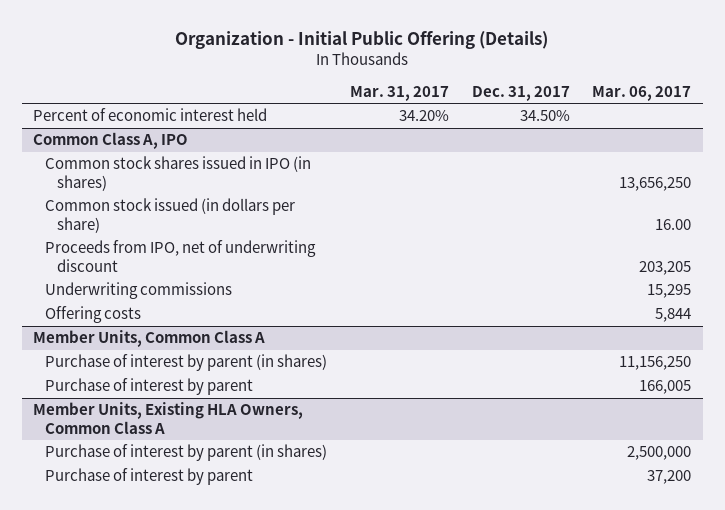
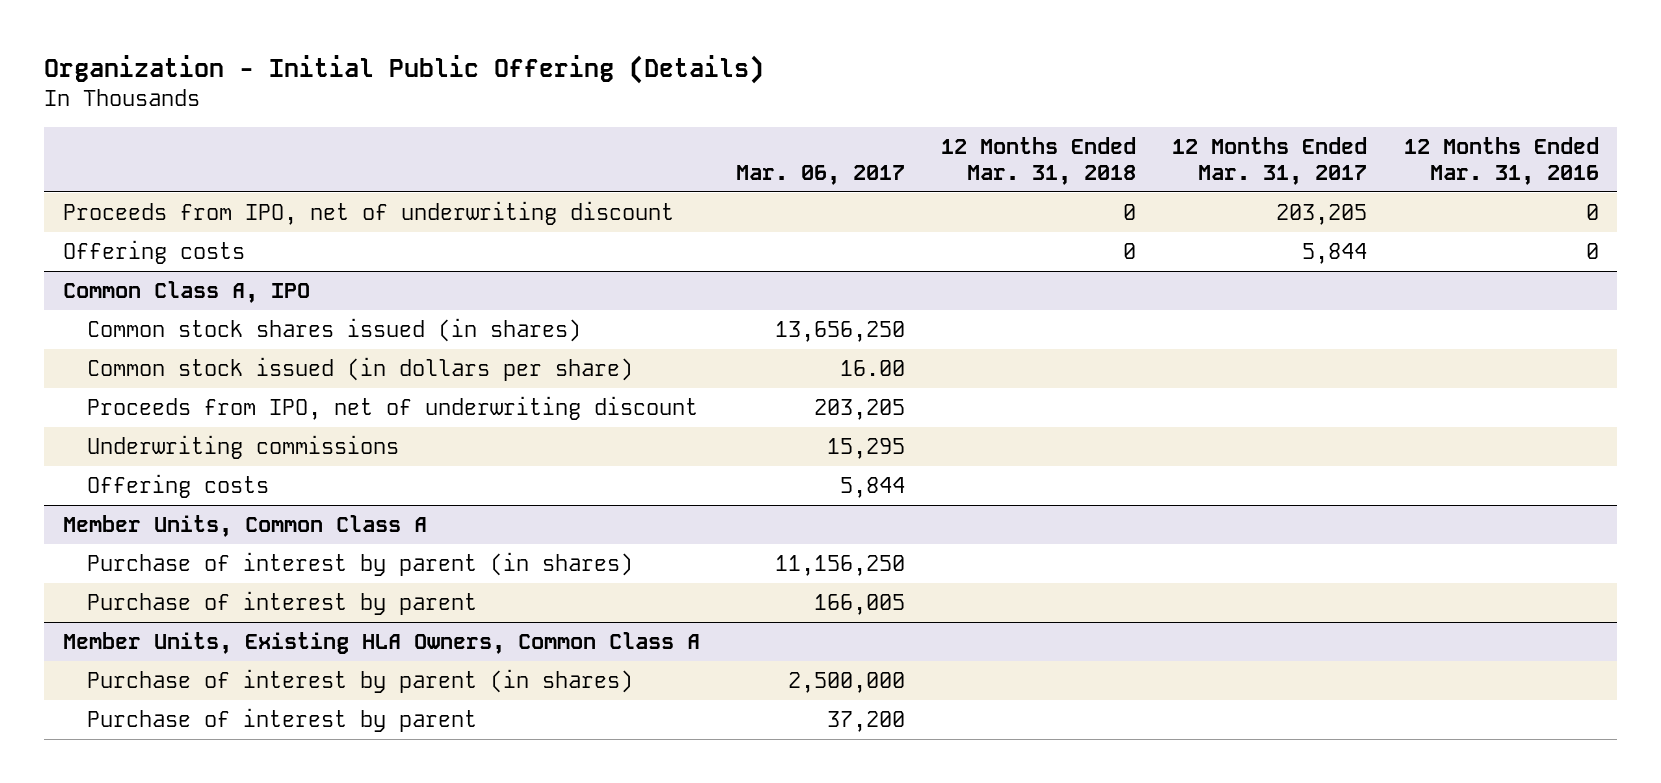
[349,85,449,101] Mar. 31, 2017 -> none
[471,85,570,101] Dec. 31, 2017 -> none
none -> [941,137,1137,185] 12 Months Ended Mar. 31, 2018
none -> [1172,137,1368,185] 12 Months Ended Mar. 31, 2017
none -> [1403,137,1599,185] 12 Months Ended Mar. 31, 2016
[33,108,268,122] Percent of economic interest held -> none
none -> [62,200,674,225] Proceeds from IPO, net of underwriting discount
none -> [62,239,245,264] Offering costs
[44,156,311,191] Common stock shares issued in IPO (in shares) -> [86,317,581,342] Common stock shares issued (in shares)

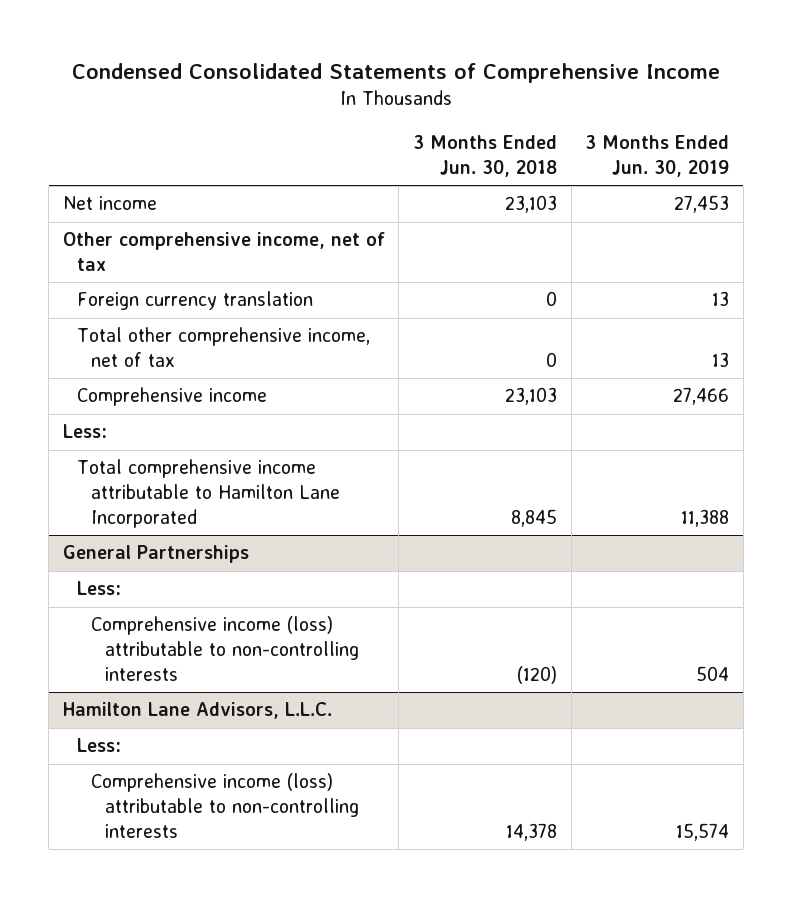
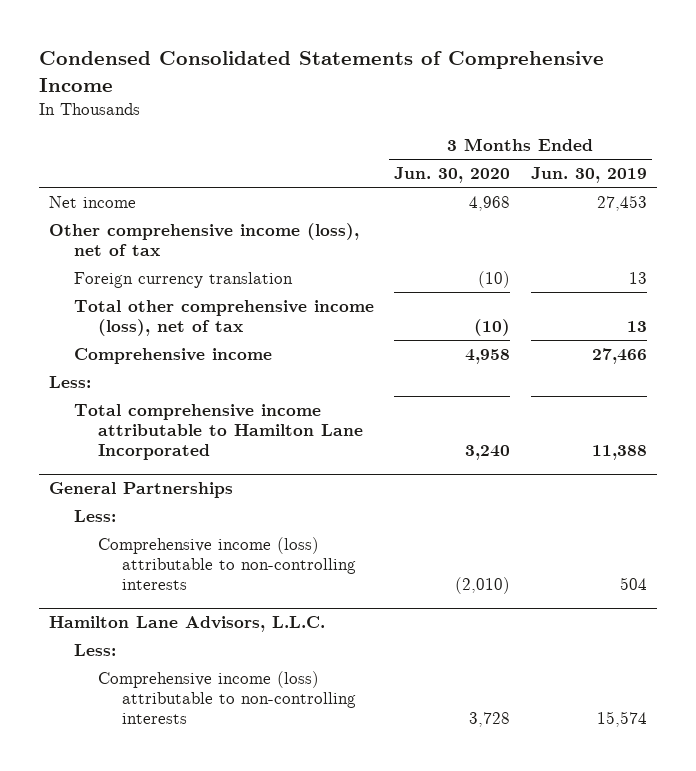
[413,135,558,178] 3 Months Ended Jun. 30, 2018 -> none
none -> [394,167,511,184] Jun. 30, 2020
[62,232,385,272] Other comprehensive income, net of tax -> [49,222,360,256] Other comprehensive income (loss), net of tax
[76,327,370,368] Total other comprehensive income, net of tax -> [73,299,374,336] Total other comprehensive income (loss), net of tax

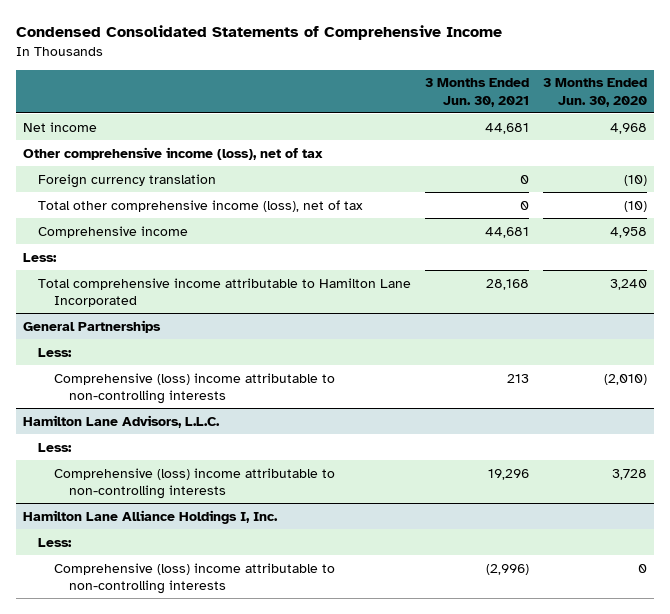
[530,167,647,184] Jun. 30, 2019 -> none
none -> [425,78,530,107] 3 Months Ended Jun. 30, 2021
[97,536,357,590] Comprehensive income (loss) attributable to non-controlling interests -> [53,372,335,404] Comprehensive (loss) income attributable to non-controlling interests
[97,670,357,724] Comprehensive income (loss) attributable to non-controlling interests -> [53,467,335,499] Comprehensive (loss) income attributable to non-controlling interests
none -> [22,509,278,524] Hamilton Lane Alliance Holdings I, Inc.
none -> [38,537,73,547] Less:
none -> [53,562,335,594] Comprehensive (loss) income attributable to non-controlling interests

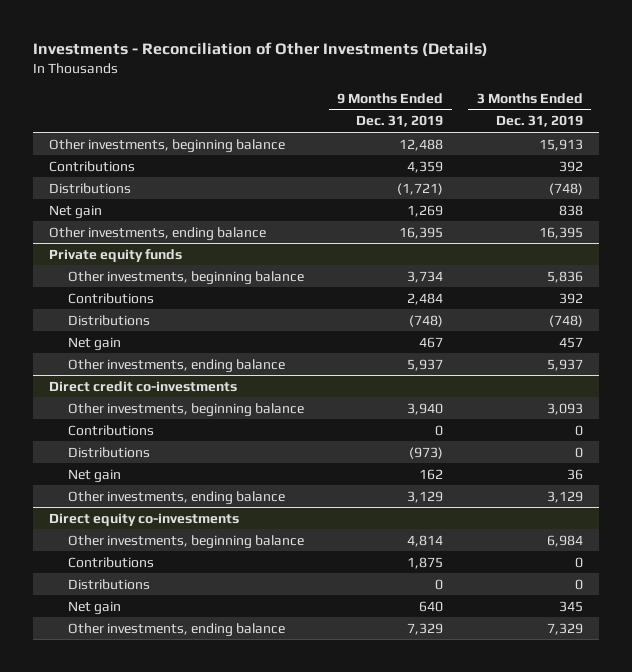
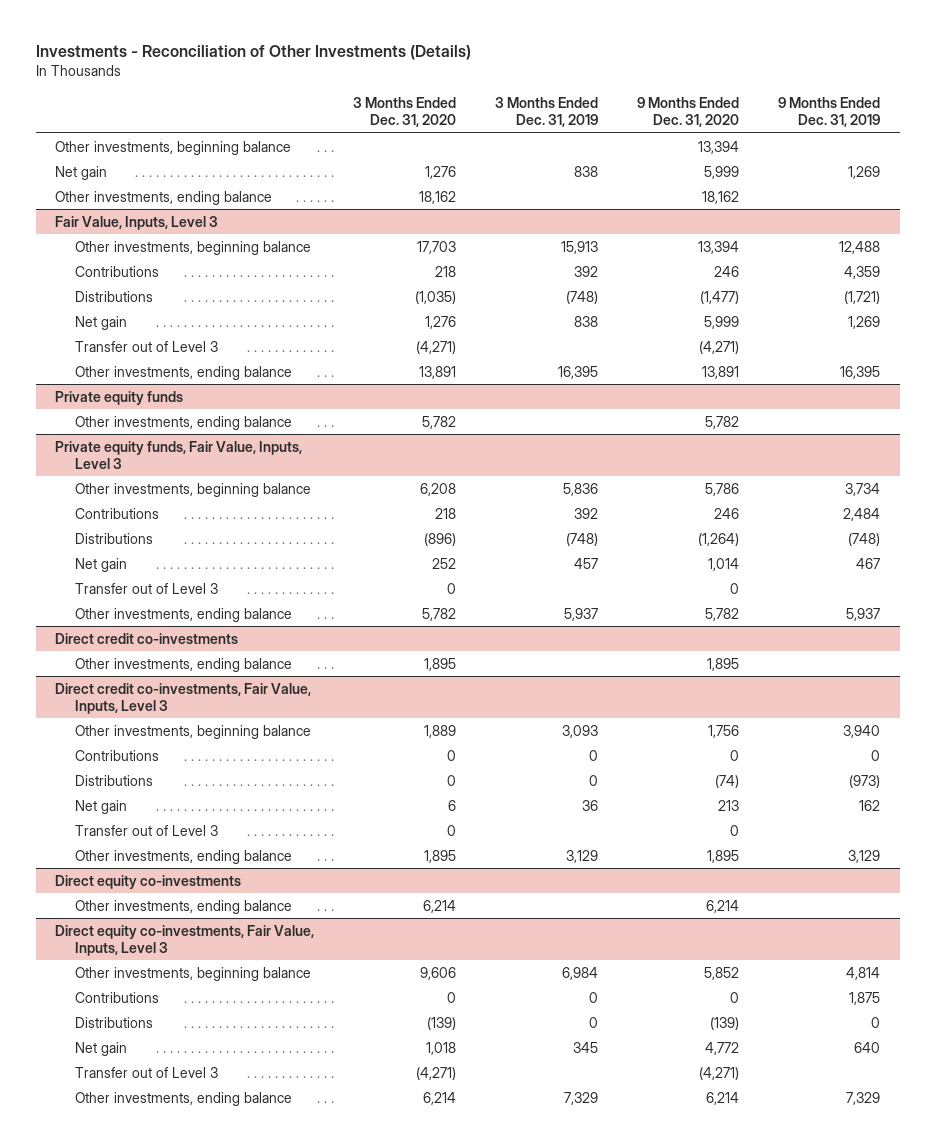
none -> [353,96,457,128] 3 Months Ended Dec. 31, 2020
none -> [637,96,740,128] 9 Months Ended Dec. 31, 2020
none -> [55,140,292,155] Other investments, beginning balance
none -> [55,165,108,180] Net gain
none -> [55,190,273,205] Other investments, ending balance
none -> [55,215,219,230] Fair Value, Inputs, Level 3
none -> [75,340,219,352] Transfer out of Level 3
none -> [75,415,293,430] Other investments, ending balance
none -> [55,440,303,470] Private equity funds, Fair Value, Inputs, Level 3
none -> [75,582,219,594] Transfer out of Level 3
none -> [75,657,293,672] Other investments, ending balance
none -> [55,682,312,715] Direct credit co-investments, Fair Value, Inputs, Level 3
none -> [75,824,219,836] Transfer out of Level 3
none -> [75,899,293,914] Other investments, ending balance
none -> [55,924,315,957] Direct equity co-investments, Fair Value, Inputs, Level 3
none -> [75,1066,219,1078] Transfer out of Level 3

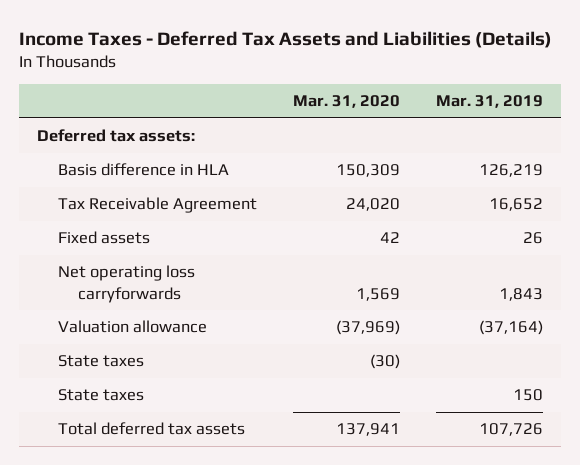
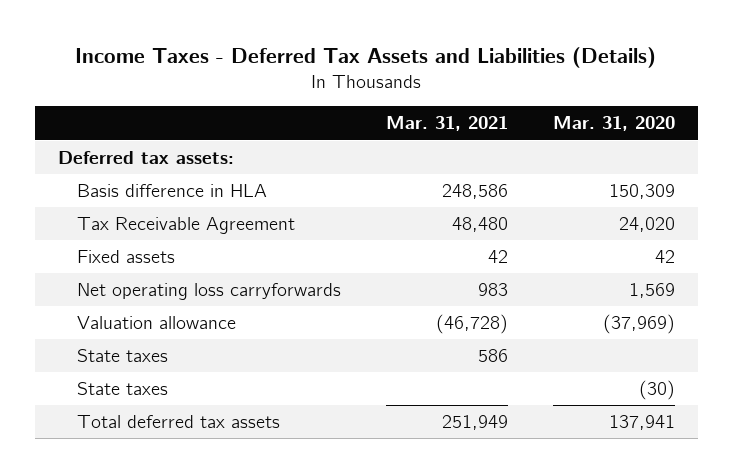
[435,95,543,109] Mar. 31, 2019 -> none
none -> [385,116,508,132] Mar. 31, 2021
[57,355,144,368] State taxes -> [76,382,168,396] State taxes

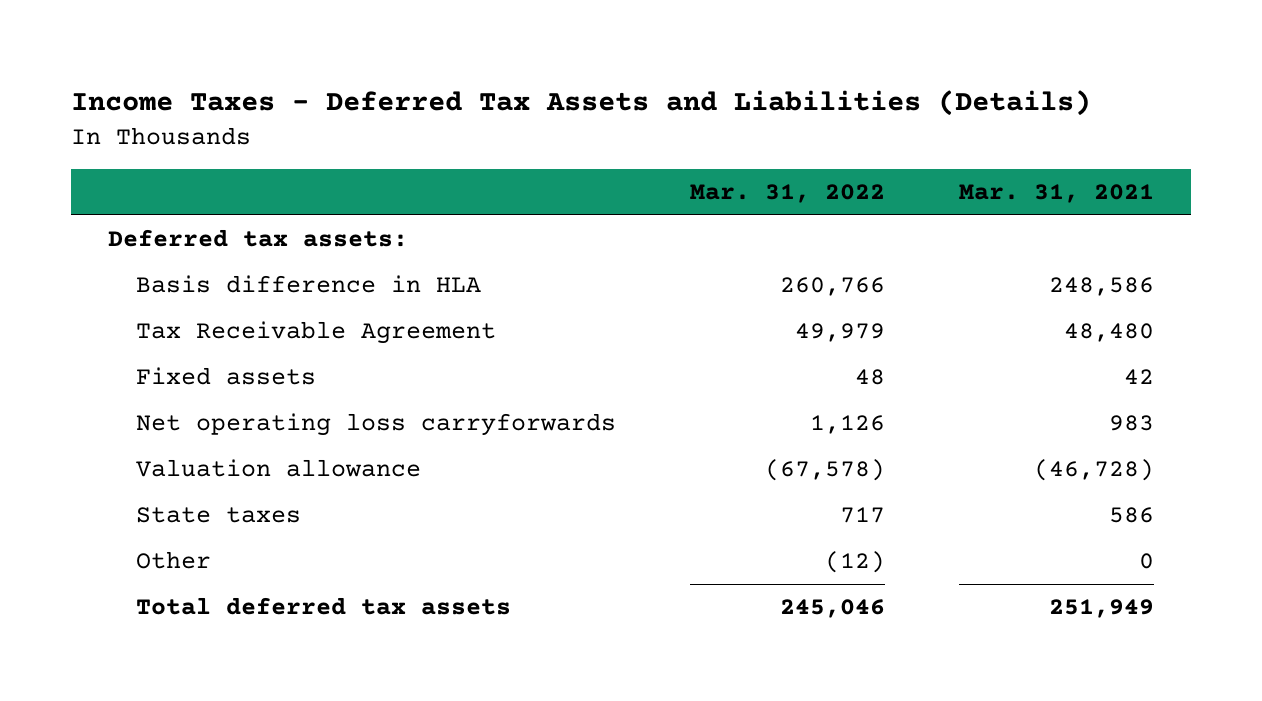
[553,116,676,132] Mar. 31, 2020 -> none
none -> [689,184,885,204] Mar. 31, 2022
[76,382,168,396] State taxes -> none
none -> [135,551,211,570] Other

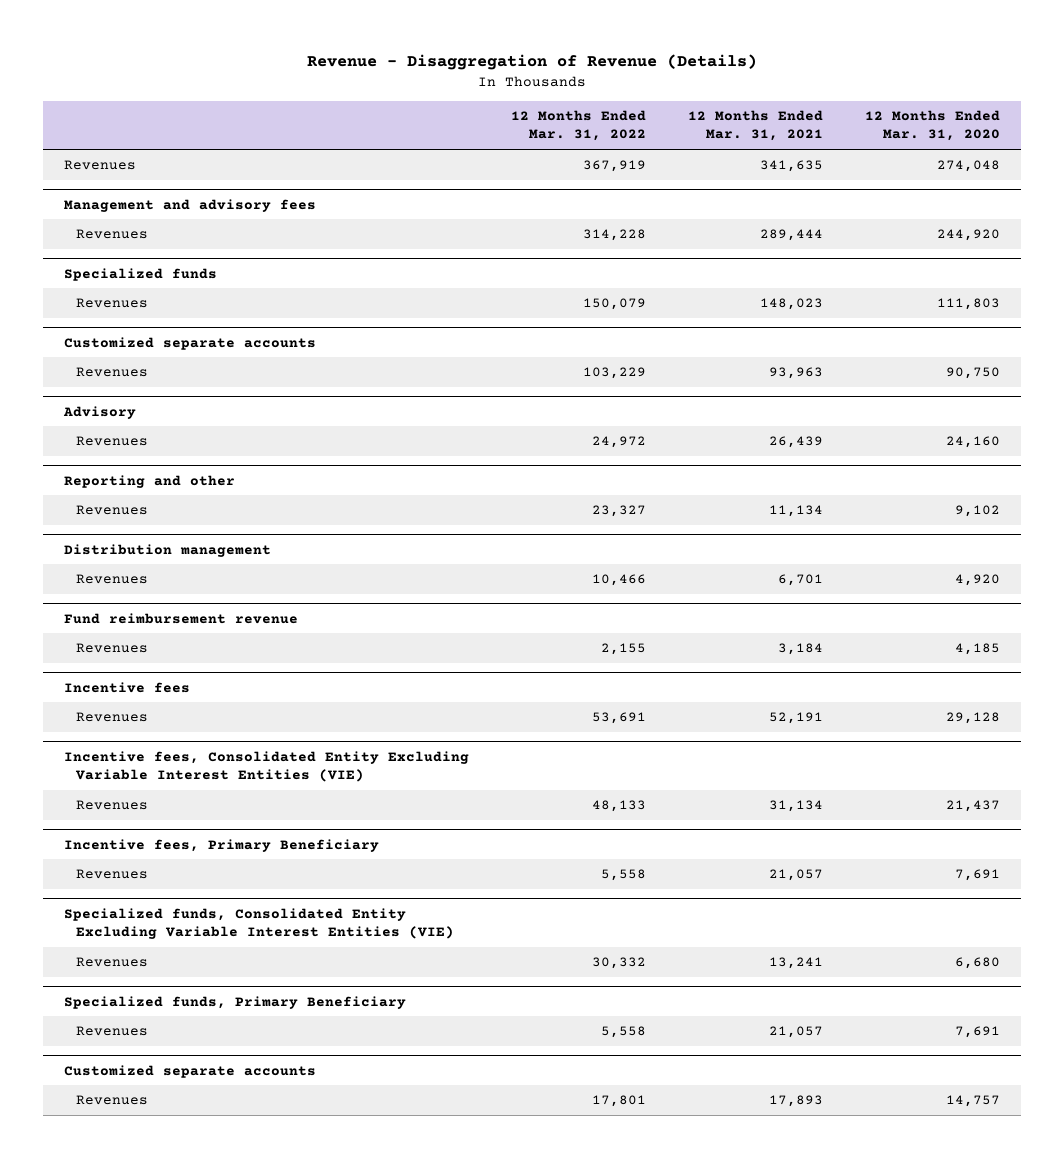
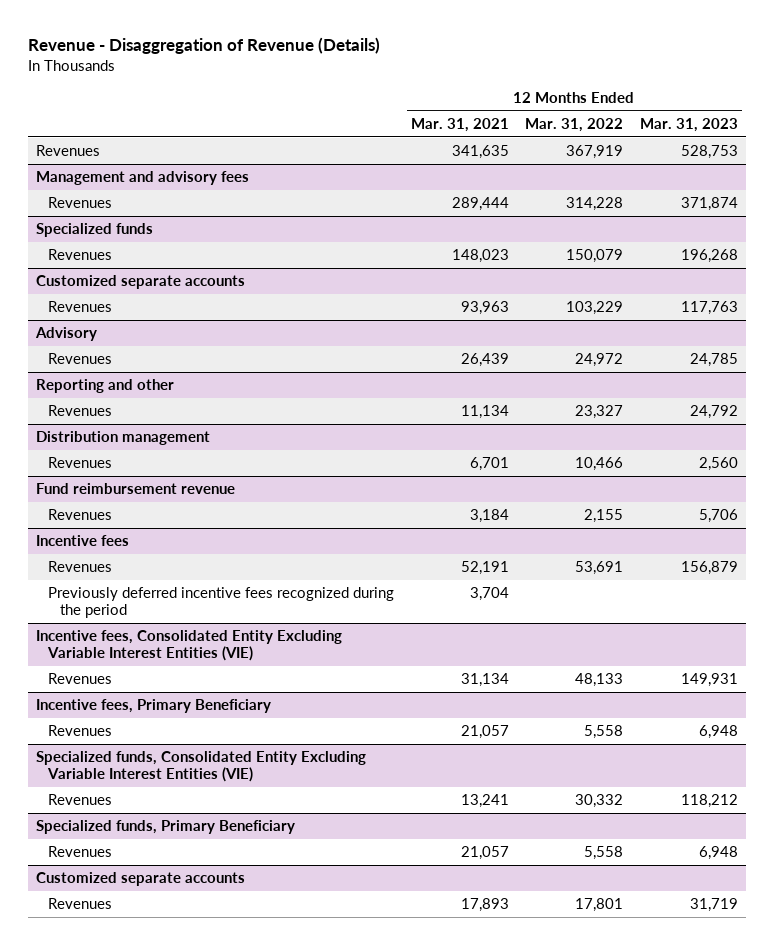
[864,109,1000,142] 12 Months Ended Mar. 31, 2020 -> none
none -> [639,117,738,132] Mar. 31, 2023
none -> [48,587,395,619] Previously deferred incentive fees recognized during the period

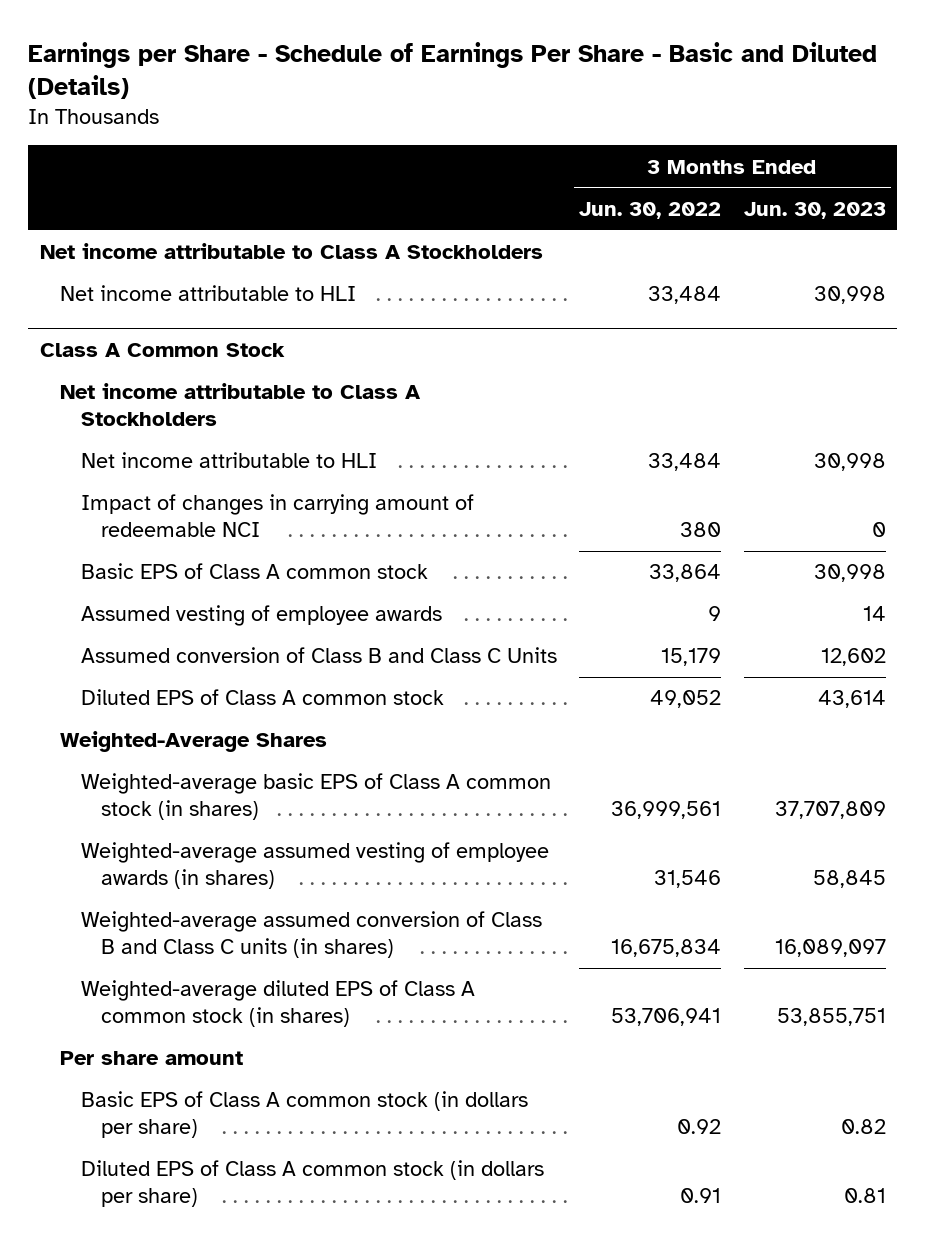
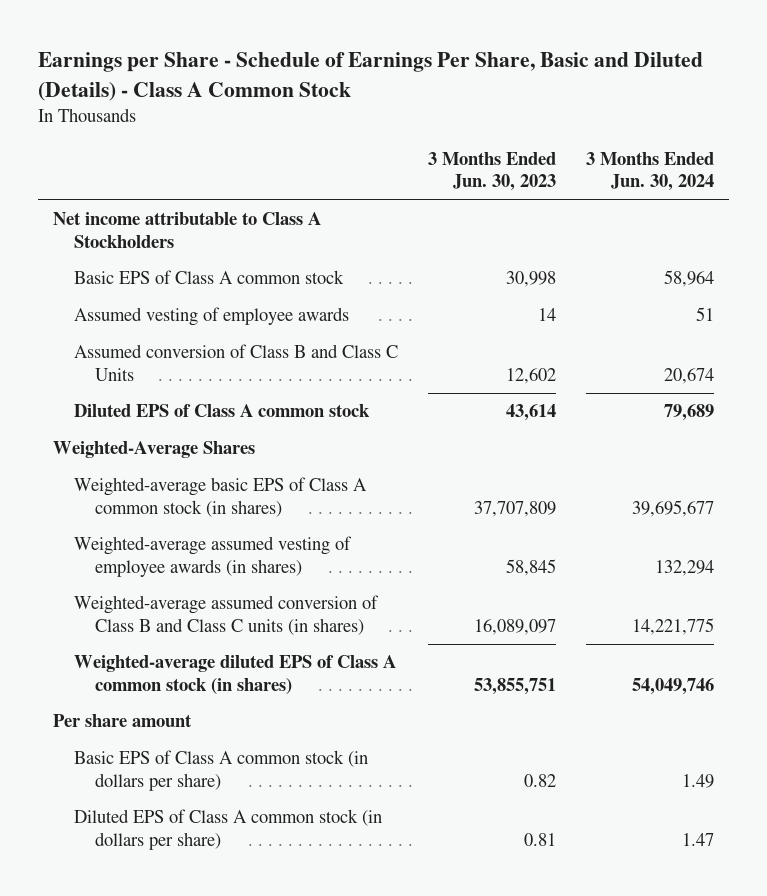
[28,41,878,99] Earnings per Share - Schedule of Earnings Per Share - Basic and Diluted (Details) -> [38,52,704,101] Earnings per Share - Schedule of Earnings Per Share, Basic and Diluted (Details) - Class A Common Stock
[579,202,722,220] Jun. 30, 2022 -> none
none -> [586,151,715,192] 3 Months Ended Jun. 30, 2024
[60,285,357,302] Net income attributable to HLI -> none
[39,342,285,357] Class A Common Stock -> none
[60,383,422,427] Net income attributable to Class A Stockholders -> none
[80,452,377,469] Net income attributable to HLI -> none
[80,494,474,538] Impact of changes in carrying amount of redeemable NCI -> none

